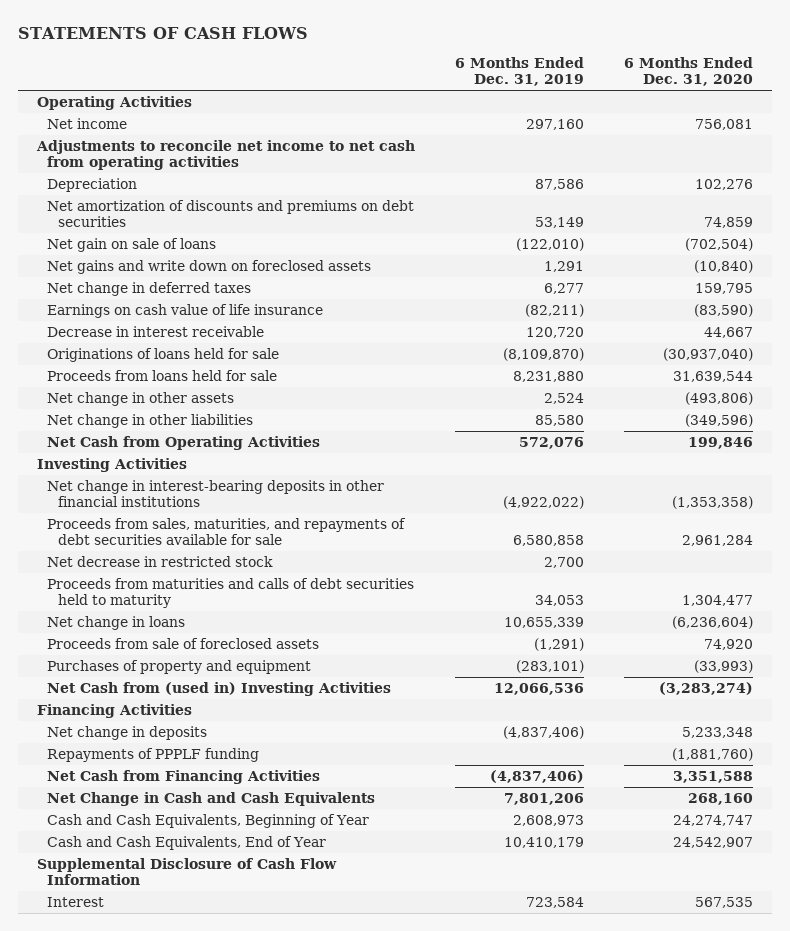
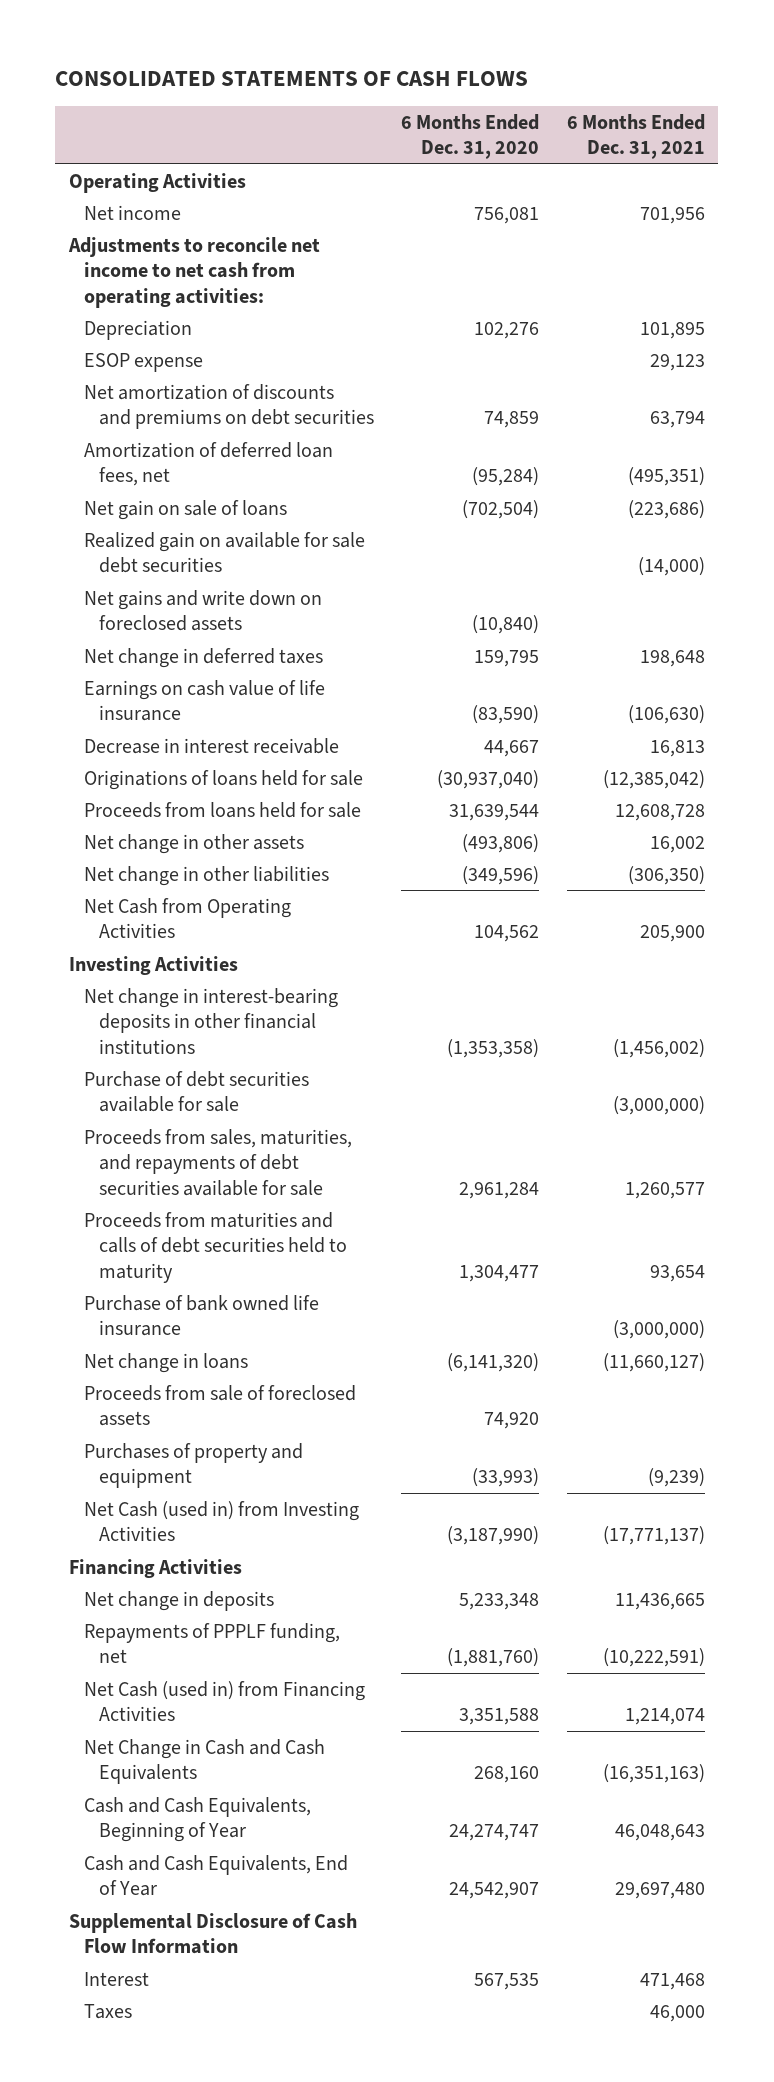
[17,26,308,39] STATEMENTS OF CASH FLOWS -> [55,71,529,87] CONSOLIDATED STATEMENTS OF CASH FLOWS
[455,56,585,87] 6 Months Ended Dec. 31, 2019 -> none
none -> [566,113,705,160] 6 Months Ended Dec. 31, 2021
[36,139,416,171] Adjustments to reconcile net income to net cash from operating activities -> [67,236,320,308] Adjustments to reconcile net income to net cash from operating activities:
none -> [84,352,204,372] ESOP expense
none -> [84,441,334,487] Amortization of deferred loan fees, net
none -> [84,531,366,574] Realized gain on available for sale debt securities
[687,436,753,449] 199,846 -> [474,925,540,943] 104,562
none -> [84,1070,310,1113] Purchase of debt securities available for sale
[47,555,274,567] Net decrease in restricted stock -> none
none -> [84,1294,320,1337] Purchase of bank owned life insurance
[671,615,753,629] (6,236,604) -> [447,1352,540,1372] (6,141,320)
[47,681,392,696] Net Cash from (used in) Investing Activities -> [84,1500,360,1542] Net Cash (used in) from Investing Activities
[658,681,753,695] (3,283,274) -> [447,1526,540,1546] (3,187,990)
[47,747,260,762] Repayments of PPPLF funding -> [84,1622,341,1664] Repayments of PPPLF funding, net
[47,769,321,784] Net Cash from Financing Activities -> [84,1680,366,1722] Net Cash (used in) from Financing Activities
none -> [84,2003,133,2019] Taxes

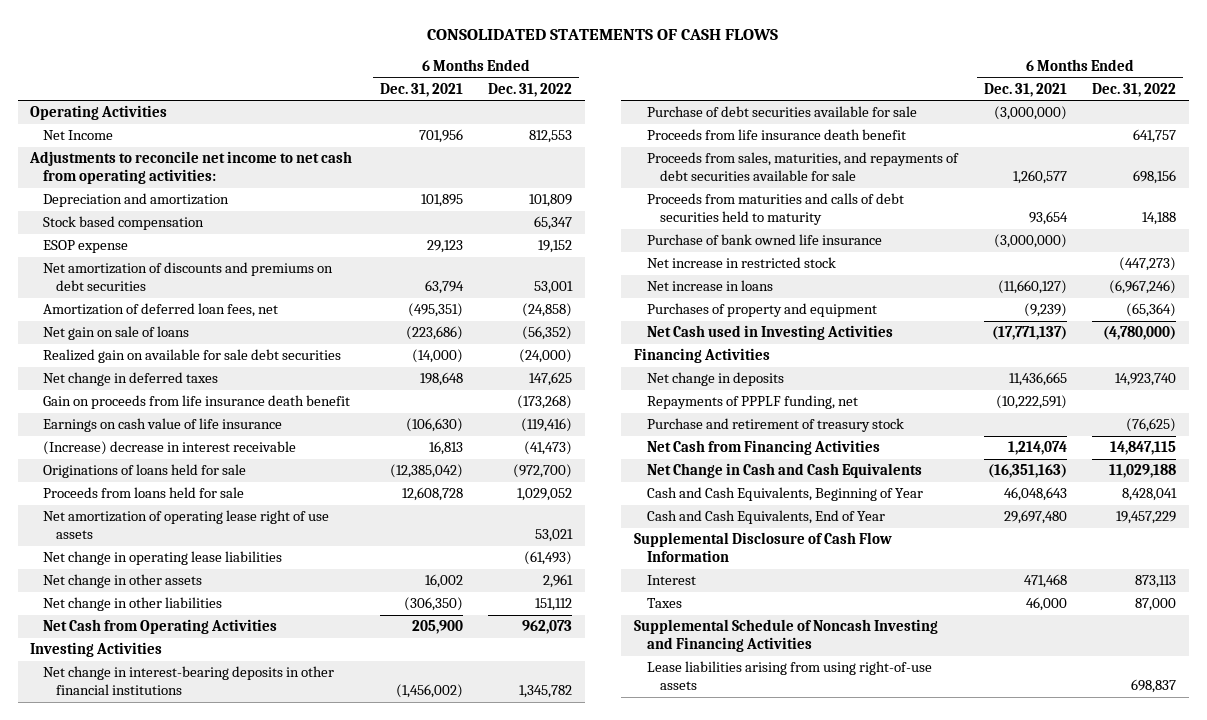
[401,113,540,160] 6 Months Ended Dec. 31, 2020 -> none
none -> [488,82,573,97] Dec. 31, 2022
[84,204,182,220] Net income -> [43,130,114,141] Net Income
[84,319,193,340] Depreciation -> [43,193,230,208] Depreciation and amortization
none -> [43,216,205,231] Stock based compensation
[84,589,323,632] Net gains and write down on foreclosed assets -> none
none -> [43,395,351,410] Gain on proceeds from life insurance death benefit
[84,737,340,754] Decrease in interest receivable -> [43,441,297,456] (Increase) decrease in interest receivable
none -> [43,510,330,540] Net amortization of operating lease right of use assets
none -> [43,551,283,566] Net change in operating lease liabilities
none -> [646,129,906,141] Proceeds from life insurance death benefit
[84,1384,357,1427] Proceeds from sale of foreclosed assets -> none
none -> [646,257,836,269] Net increase in restricted stock
[84,1352,249,1373] Net change in loans -> [646,280,773,292] Net increase in loans
[84,1500,360,1542] Net Cash (used in) from Investing Activities -> [646,325,893,341] Net Cash used in Investing Activities
none -> [646,418,904,433] Purchase and retirement of treasury stock
[84,1680,366,1722] Net Cash (used in) from Financing Activities -> [646,440,880,456] Net Cash from Financing Activities
none -> [634,619,939,653] Supplemental Schedule of Noncash Investing and Financing Activities
none -> [646,661,932,691] Lease liabilities arising from using right-of-use assets

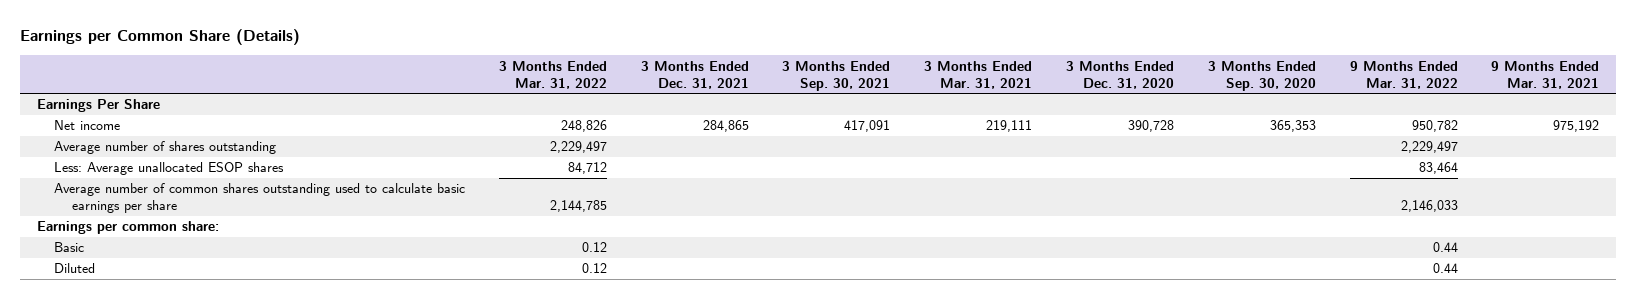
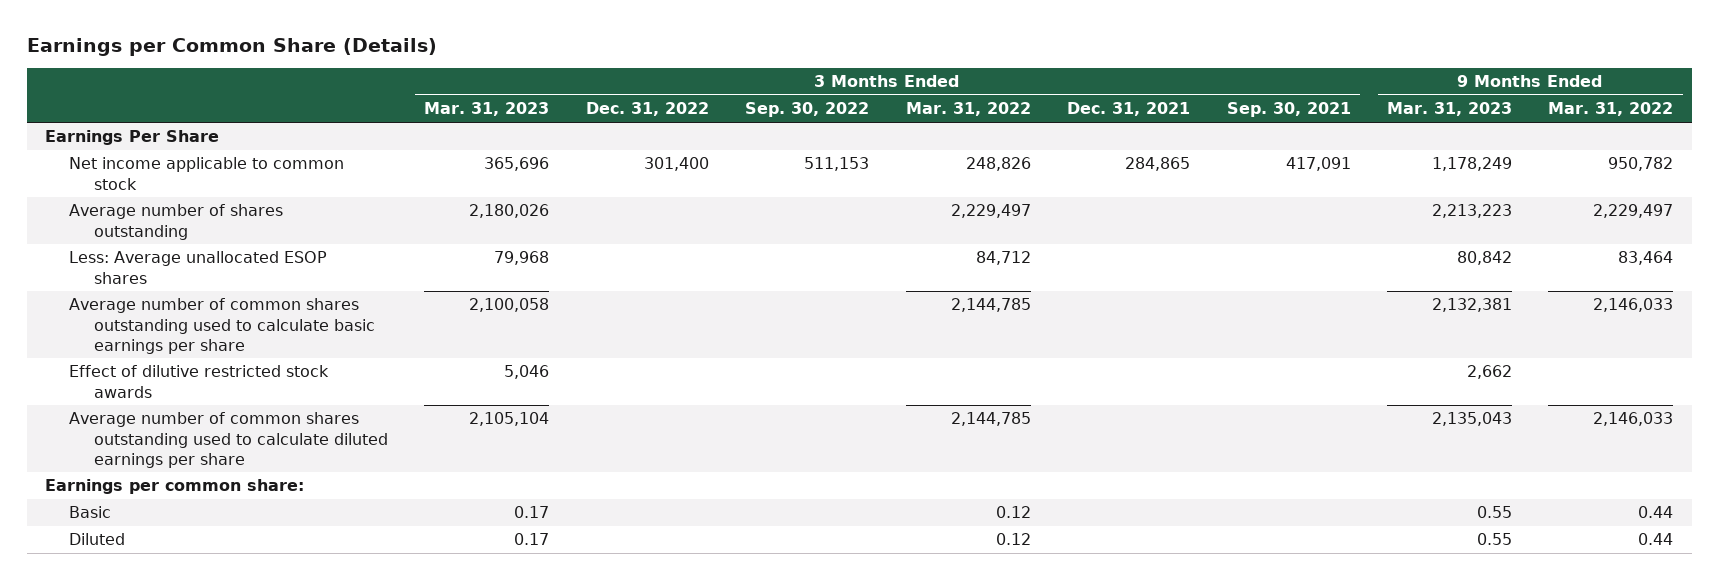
[924,60,1033,89] 3 Months Ended Mar. 31, 2021 -> none
[1066,60,1175,89] 3 Months Ended Dec. 31, 2020 -> none
[1207,60,1316,91] 3 Months Ended Sep. 30, 2020 -> none
[1491,60,1600,89] 9 Months Ended Mar. 31, 2021 -> none
none -> [424,102,550,117] Mar. 31, 2023
none -> [585,102,709,117] Dec. 31, 2022
none -> [745,102,870,118] Sep. 30, 2022
none -> [1386,102,1512,117] Mar. 31, 2023
[54,120,121,131] Net income -> [69,157,345,190] Net income applicable to common stock
none -> [69,365,330,398] Effect of dilutive restricted stock awards
none -> [69,412,388,468] Average number of common shares outstanding used to calculate diluted earnings per share

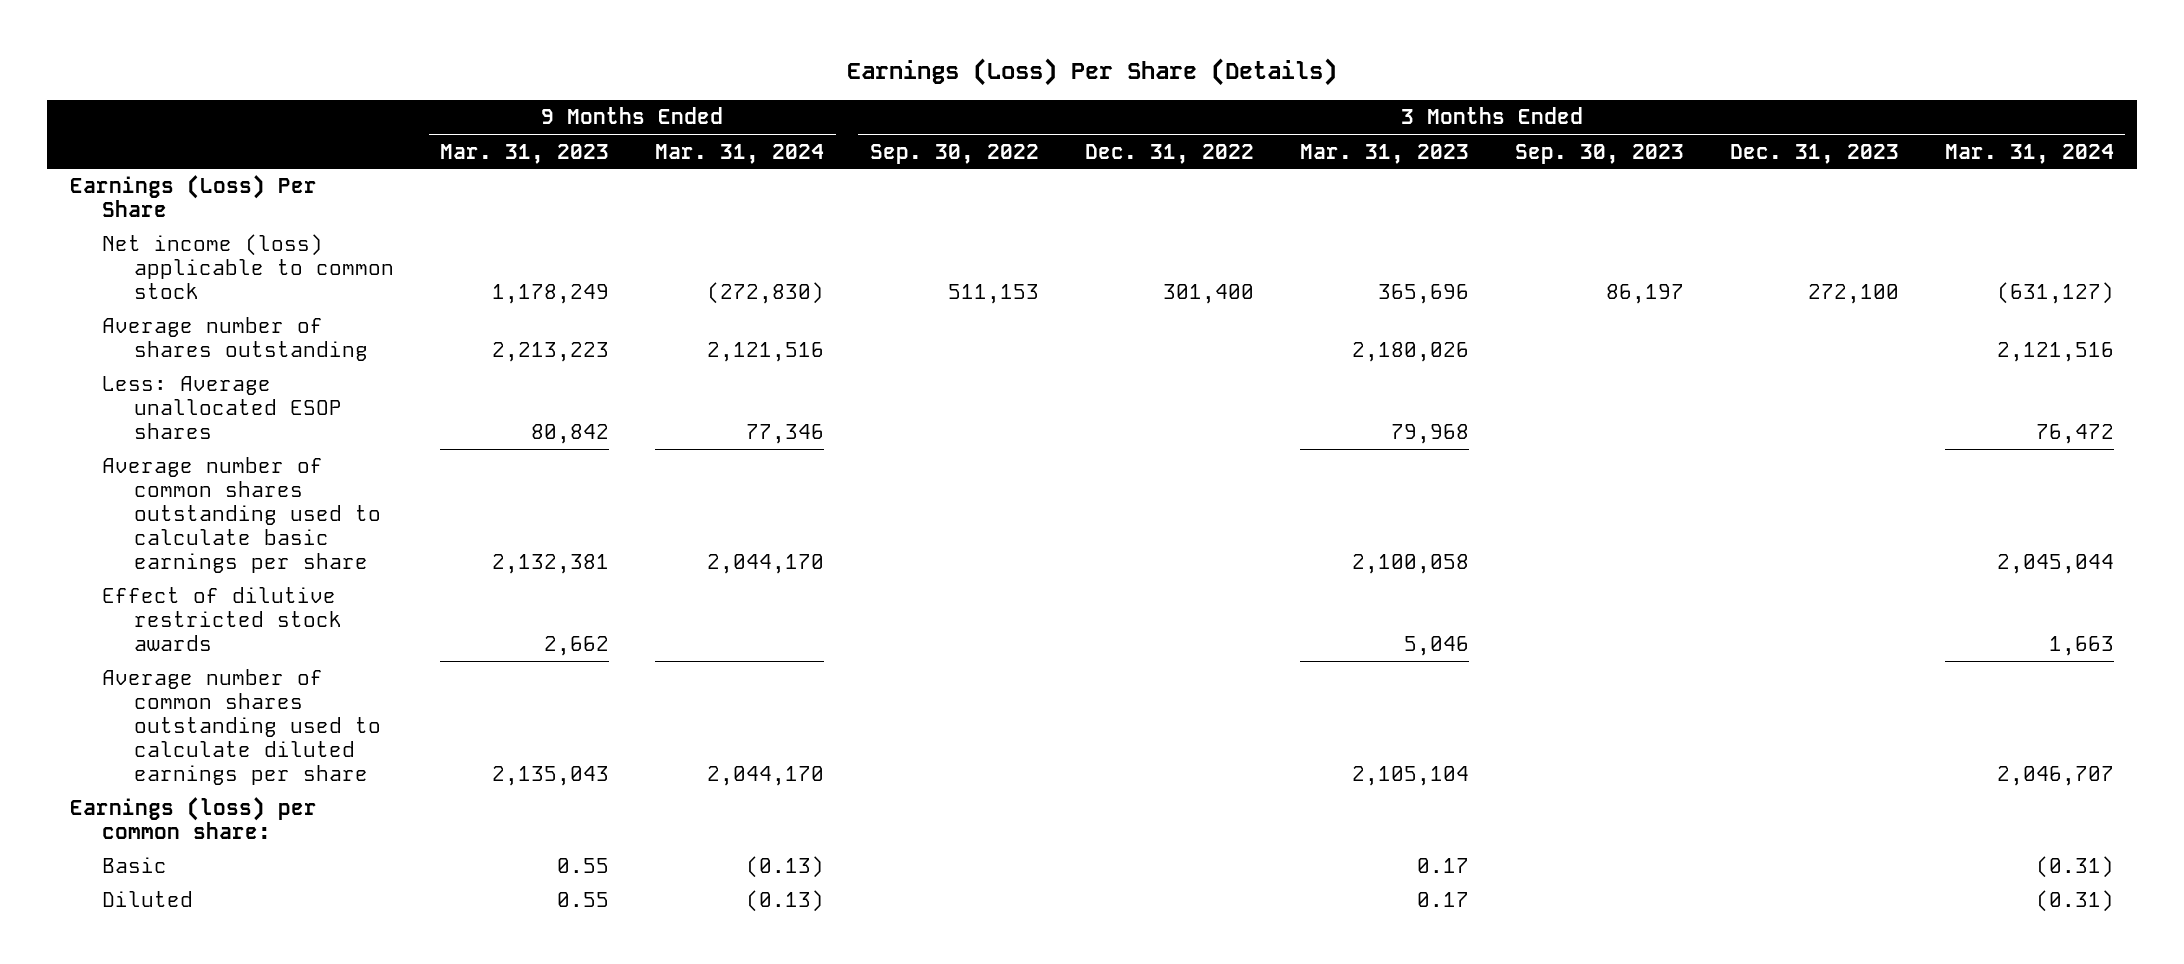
[26,37,437,56] Earnings per Common Share (Details) -> [847,58,1338,87] Earnings (Loss) Per Share (Details)
[905,102,1031,117] Mar. 31, 2022 -> none
[1067,102,1191,117] Dec. 31, 2021 -> none
[1226,102,1351,118] Sep. 30, 2021 -> none
[1548,102,1674,117] Mar. 31, 2022 -> none
none -> [655,143,825,164] Mar. 31, 2024
none -> [1514,143,1684,164] Sep. 30, 2023
none -> [1729,143,1899,164] Dec. 31, 2023
none -> [1944,143,2114,164] Mar. 31, 2024
[45,130,220,146] Earnings Per Share -> [70,175,318,218] Earnings (Loss) Per Share
[69,157,345,190] Net income applicable to common stock -> [102,234,395,300] Net income (loss) applicable to common stock
[45,479,305,495] Earnings per common share: -> [70,797,318,840] Earnings (loss) per common share:

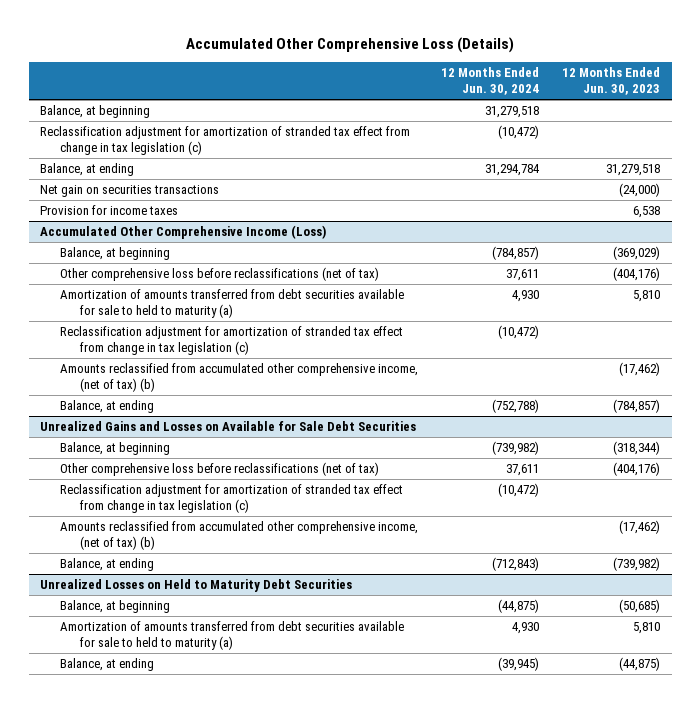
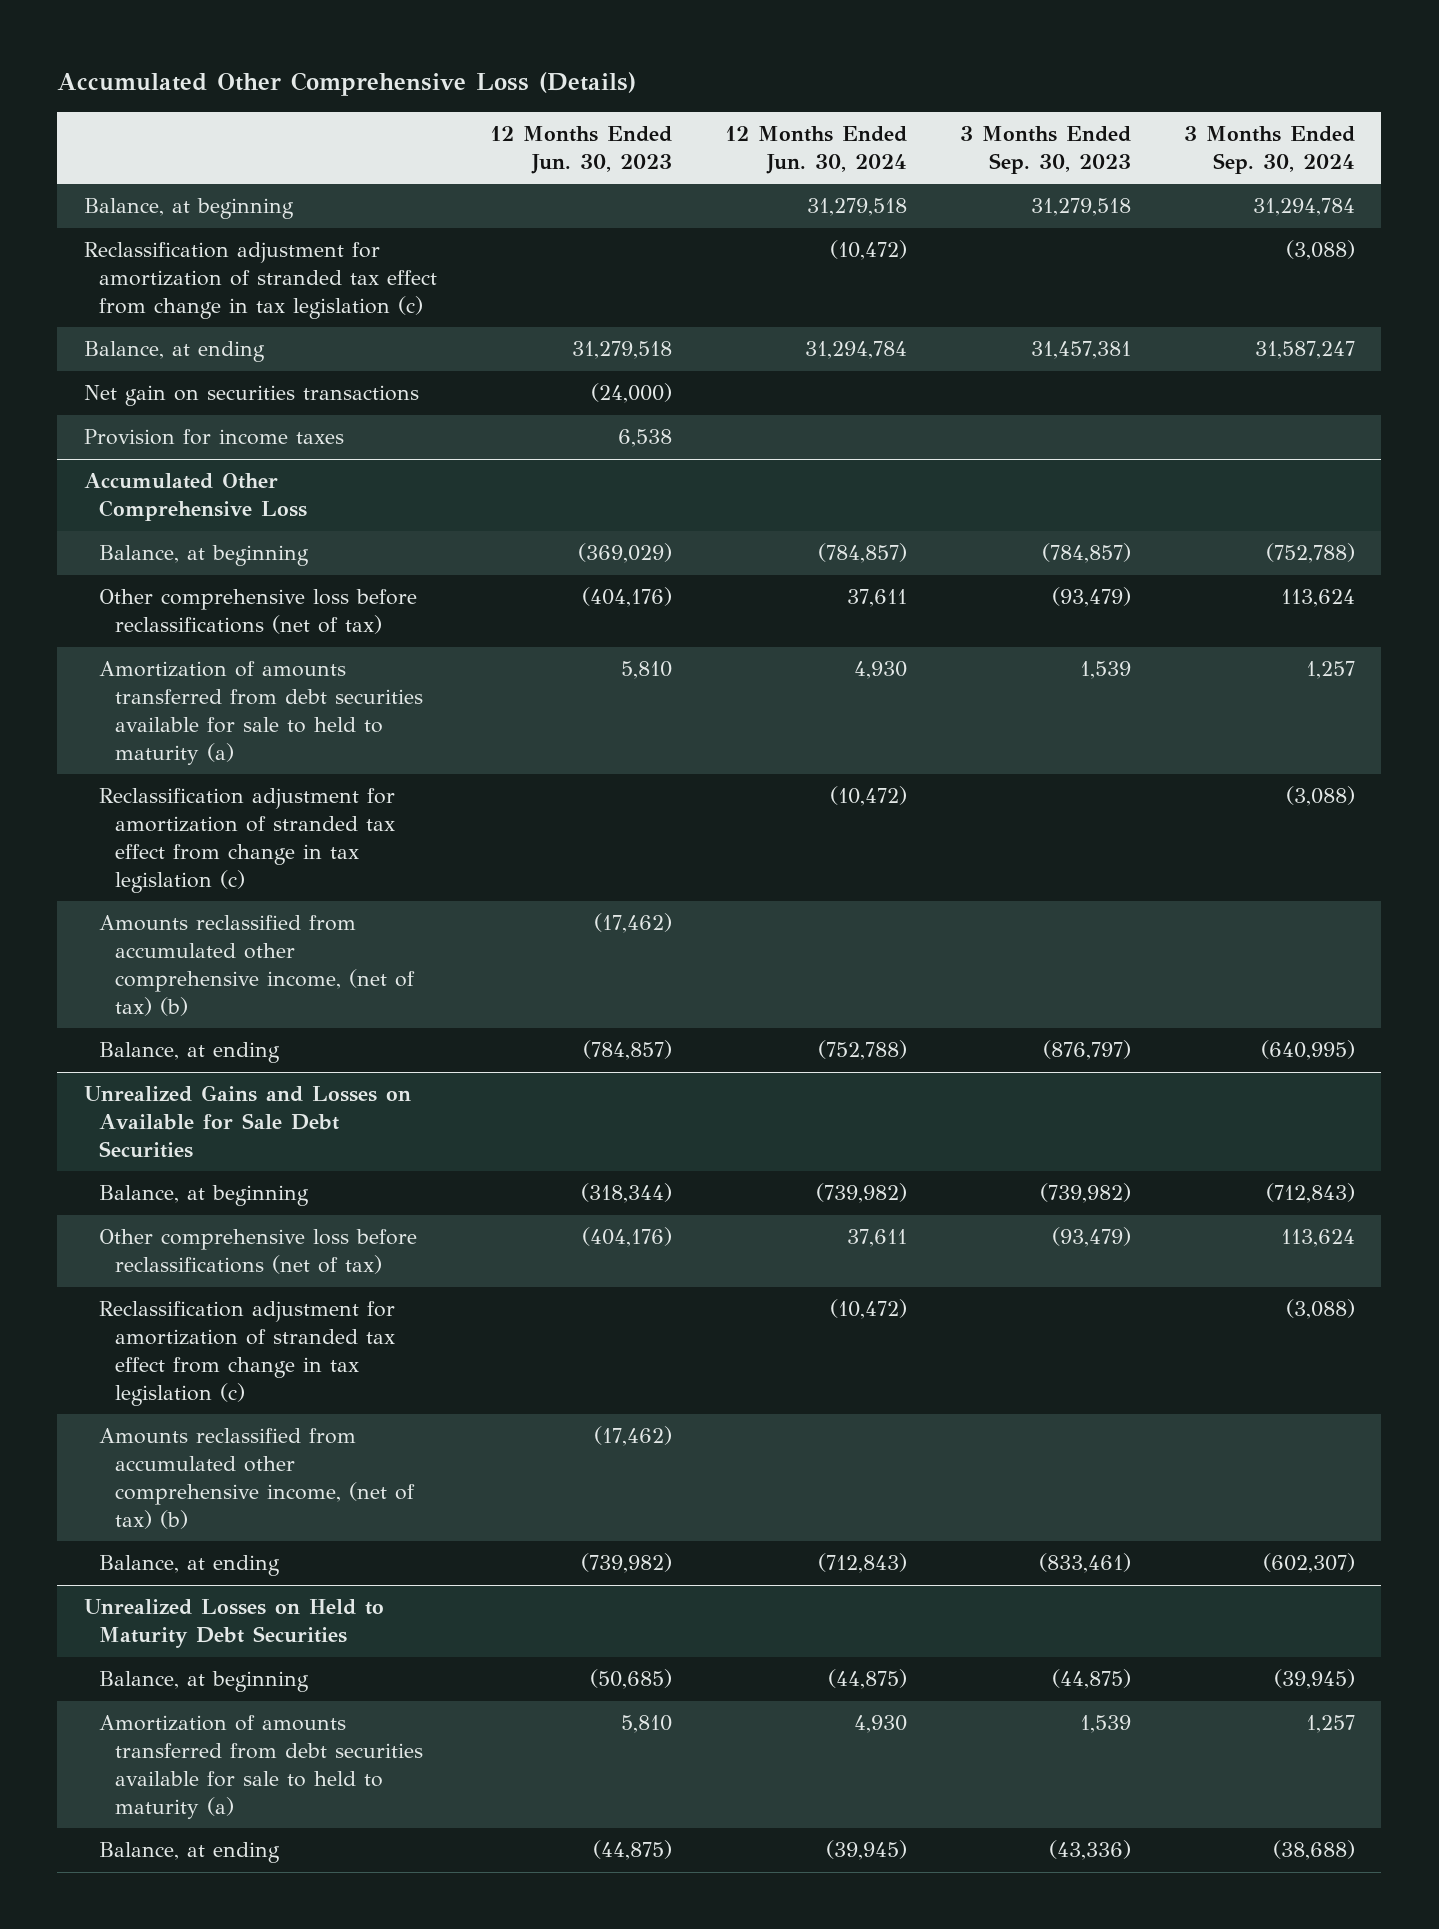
none -> [959,126,1131,174] 3 Months Ended Sep. 30, 2023
none -> [1183,126,1355,174] 3 Months Ended Sep. 30, 2024
[40,225,327,240] Accumulated Other Comprehensive Income (Loss) -> [83,473,308,522] Accumulated Other Comprehensive Loss

